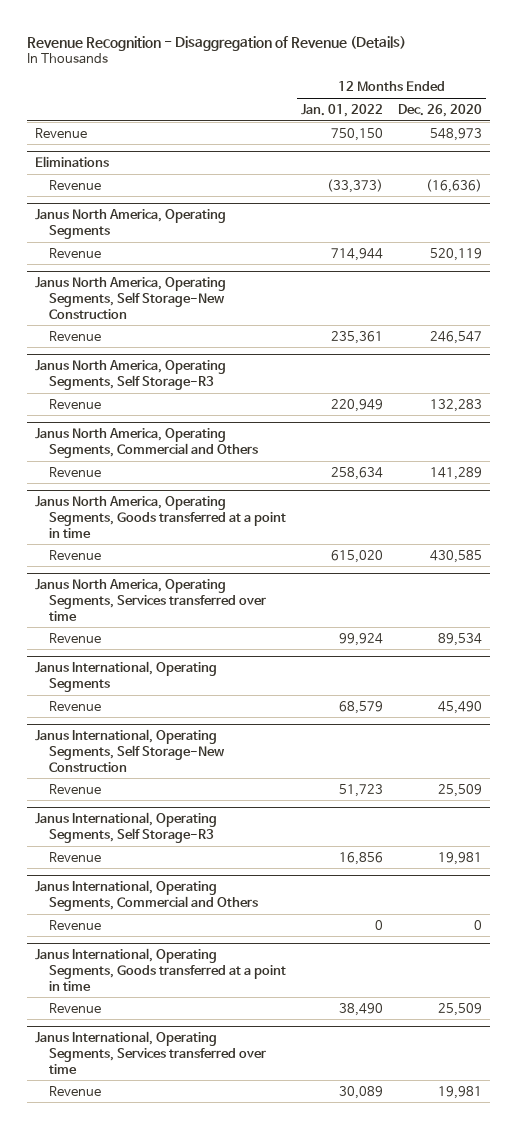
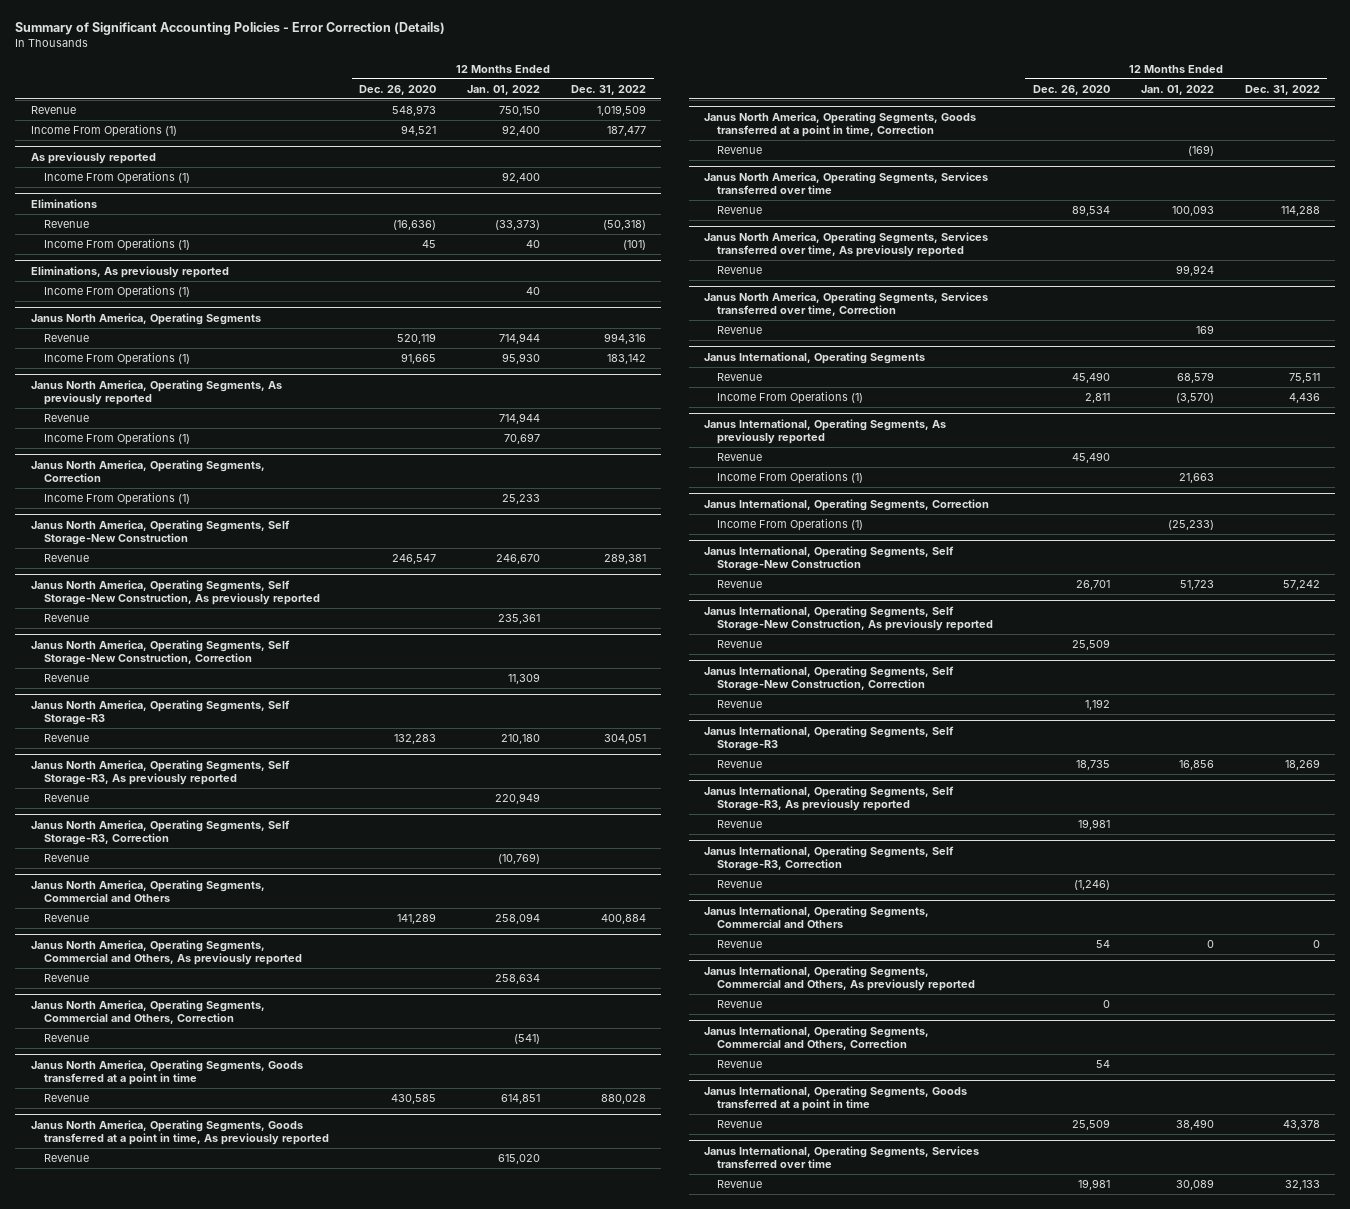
[27,35,407,51] Revenue Recognition - Disaggregation of Revenue (Details) -> [15,22,446,36] Summary of Significant Accounting Policies - Error Correction (Details)
none -> [570,84,646,95] Dec. 31, 2022
none -> [30,124,177,138] Income From Operations (1)
none -> [30,151,156,164] As previously reported
none -> [43,171,190,185] Income From Operations (1)
none -> [43,238,190,252] Income From Operations (1)
none -> [30,265,229,278] Eliminations, As previously reported
none -> [43,285,190,299] Income From Operations (1)
none -> [43,352,190,366] Income From Operations (1)
none -> [30,379,282,405] Janus North America, Operating Segments, As previously reported
none -> [43,414,89,423] Revenue
none -> [43,432,190,446] Income From Operations (1)
none -> [30,459,265,482] Janus North America, Operating Segments, Correction
none -> [43,492,190,506] Income From Operations (1)
[331,330,384,344] 235,361 -> [496,554,541,565] 246,670
none -> [30,579,320,605] Janus North America, Operating Segments, Self Storage-New Construction, As previously reported
none -> [43,614,89,623] Revenue
none -> [30,639,290,665] Janus North America, Operating Segments, Self Storage-New Construction, Correction
none -> [43,674,89,683] Revenue
[331,398,384,412] 220,949 -> [501,734,541,745] 210,180
none -> [30,759,290,785] Janus North America, Operating Segments, Self Storage-R3, As previously reported
none -> [43,794,89,803] Revenue
none -> [30,819,290,845] Janus North America, Operating Segments, Self Storage-R3, Correction
none -> [43,854,89,863] Revenue
[331,466,384,480] 258,634 -> [495,913,541,925] 258,094
none -> [30,939,302,965] Janus North America, Operating Segments, Commercial and Others, As previously reported
none -> [43,974,89,983] Revenue
none -> [30,999,265,1024] Janus North America, Operating Segments, Commercial and Others, Correction
none -> [43,1034,89,1043] Revenue
[331,549,384,563] 615,020 -> [501,1094,541,1105] 614,851
none -> [30,1119,329,1145] Janus North America, Operating Segments, Goods transferred at a point in time, As previously reported
none -> [43,1154,89,1163] Revenue
none -> [704,111,977,137] Janus North America, Operating Segments, Goods transferred at a point in time, Correction
none -> [717,146,763,155] Revenue
[339,632,384,646] 99,924 -> [1171,205,1214,217] 100,093
none -> [704,231,989,257] Janus North America, Operating Segments, Services transferred over time, As previously reported
none -> [717,266,763,275] Revenue
none -> [704,291,989,316] Janus North America, Operating Segments, Services transferred over time, Correction
none -> [717,326,763,335] Revenue
none -> [717,391,864,405] Income From Operations (1)
none -> [704,418,947,444] Janus International, Operating Segments, As previously reported
none -> [717,453,763,462] Revenue
none -> [717,471,864,485] Income From Operations (1)
none -> [704,498,990,511] Janus International, Operating Segments, Correction
none -> [717,518,864,532] Income From Operations (1)
[438,783,483,797] 25,509 -> [1076,580,1111,591] 26,701
none -> [704,605,994,631] Janus International, Operating Segments, Self Storage-New Construction, As previously reported
none -> [717,640,763,649] Revenue
none -> [704,665,955,691] Janus International, Operating Segments, Self Storage-New Construction, Correction
none -> [717,700,763,709] Revenue
[438,851,483,865] 19,981 -> [1076,760,1111,771] 18,735
none -> [704,785,955,811] Janus International, Operating Segments, Self Storage-R3, As previously reported
none -> [717,820,763,829] Revenue
none -> [704,845,955,871] Janus International, Operating Segments, Self Storage-R3, Correction
none -> [717,880,763,889] Revenue
[474,919,483,930] 0 -> [1096,940,1111,949] 54
none -> [704,965,976,991] Janus International, Operating Segments, Commercial and Others, As previously reported
none -> [717,1000,763,1009] Revenue
none -> [704,1025,930,1050] Janus International, Operating Segments, Commercial and Others, Correction
none -> [717,1060,763,1069] Revenue

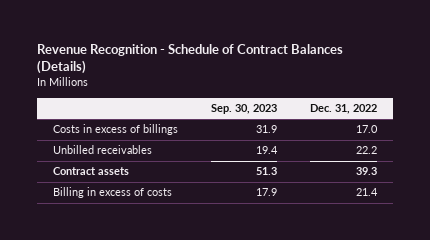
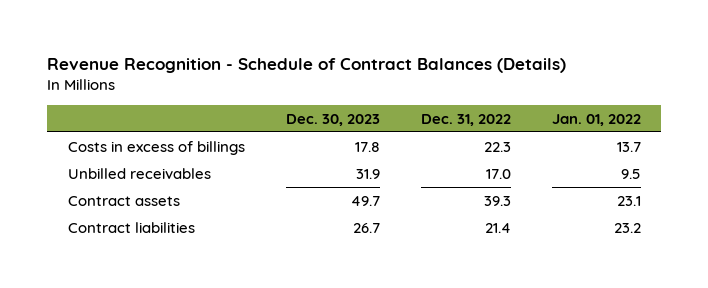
[210,103,277,114] Sep. 30, 2023 -> none
none -> [285,113,380,126] Dec. 30, 2023
none -> [551,113,641,126] Jan. 01, 2022
[355,125,378,134] 17.0 -> [483,141,511,152] 22.3
[355,146,377,155] 22.2 -> [485,168,511,179] 17.0
[53,187,173,199] Billing in excess of costs -> [67,221,195,233] Contract liabilities

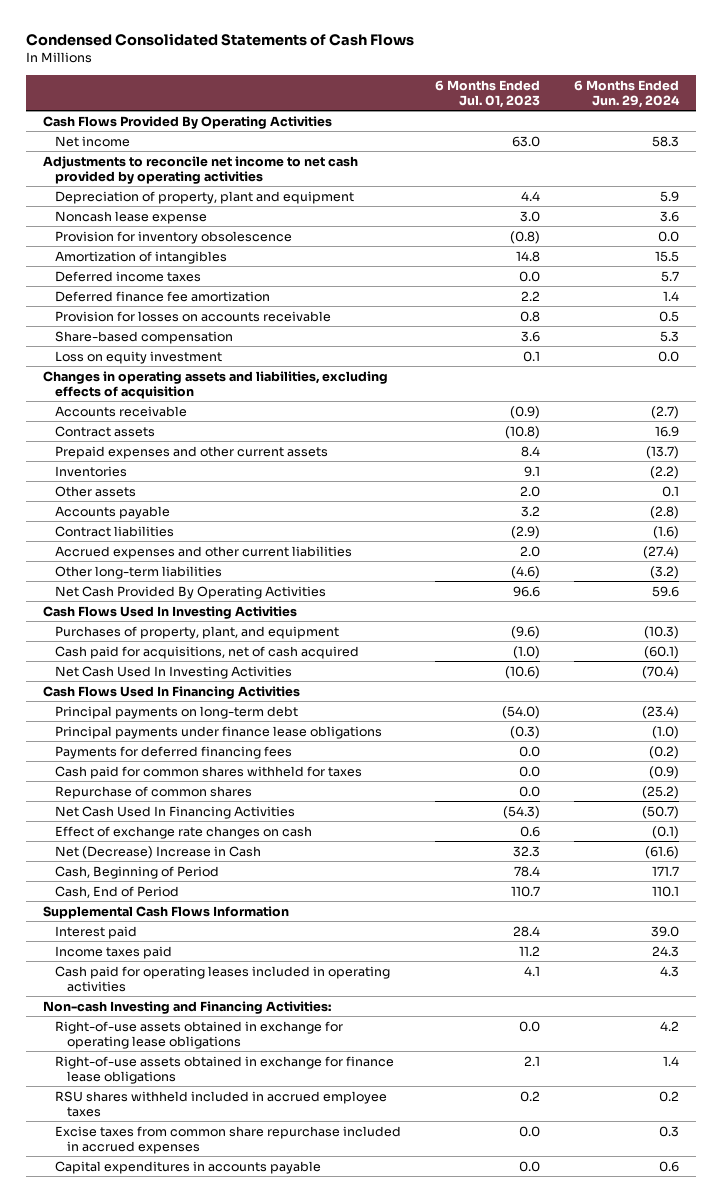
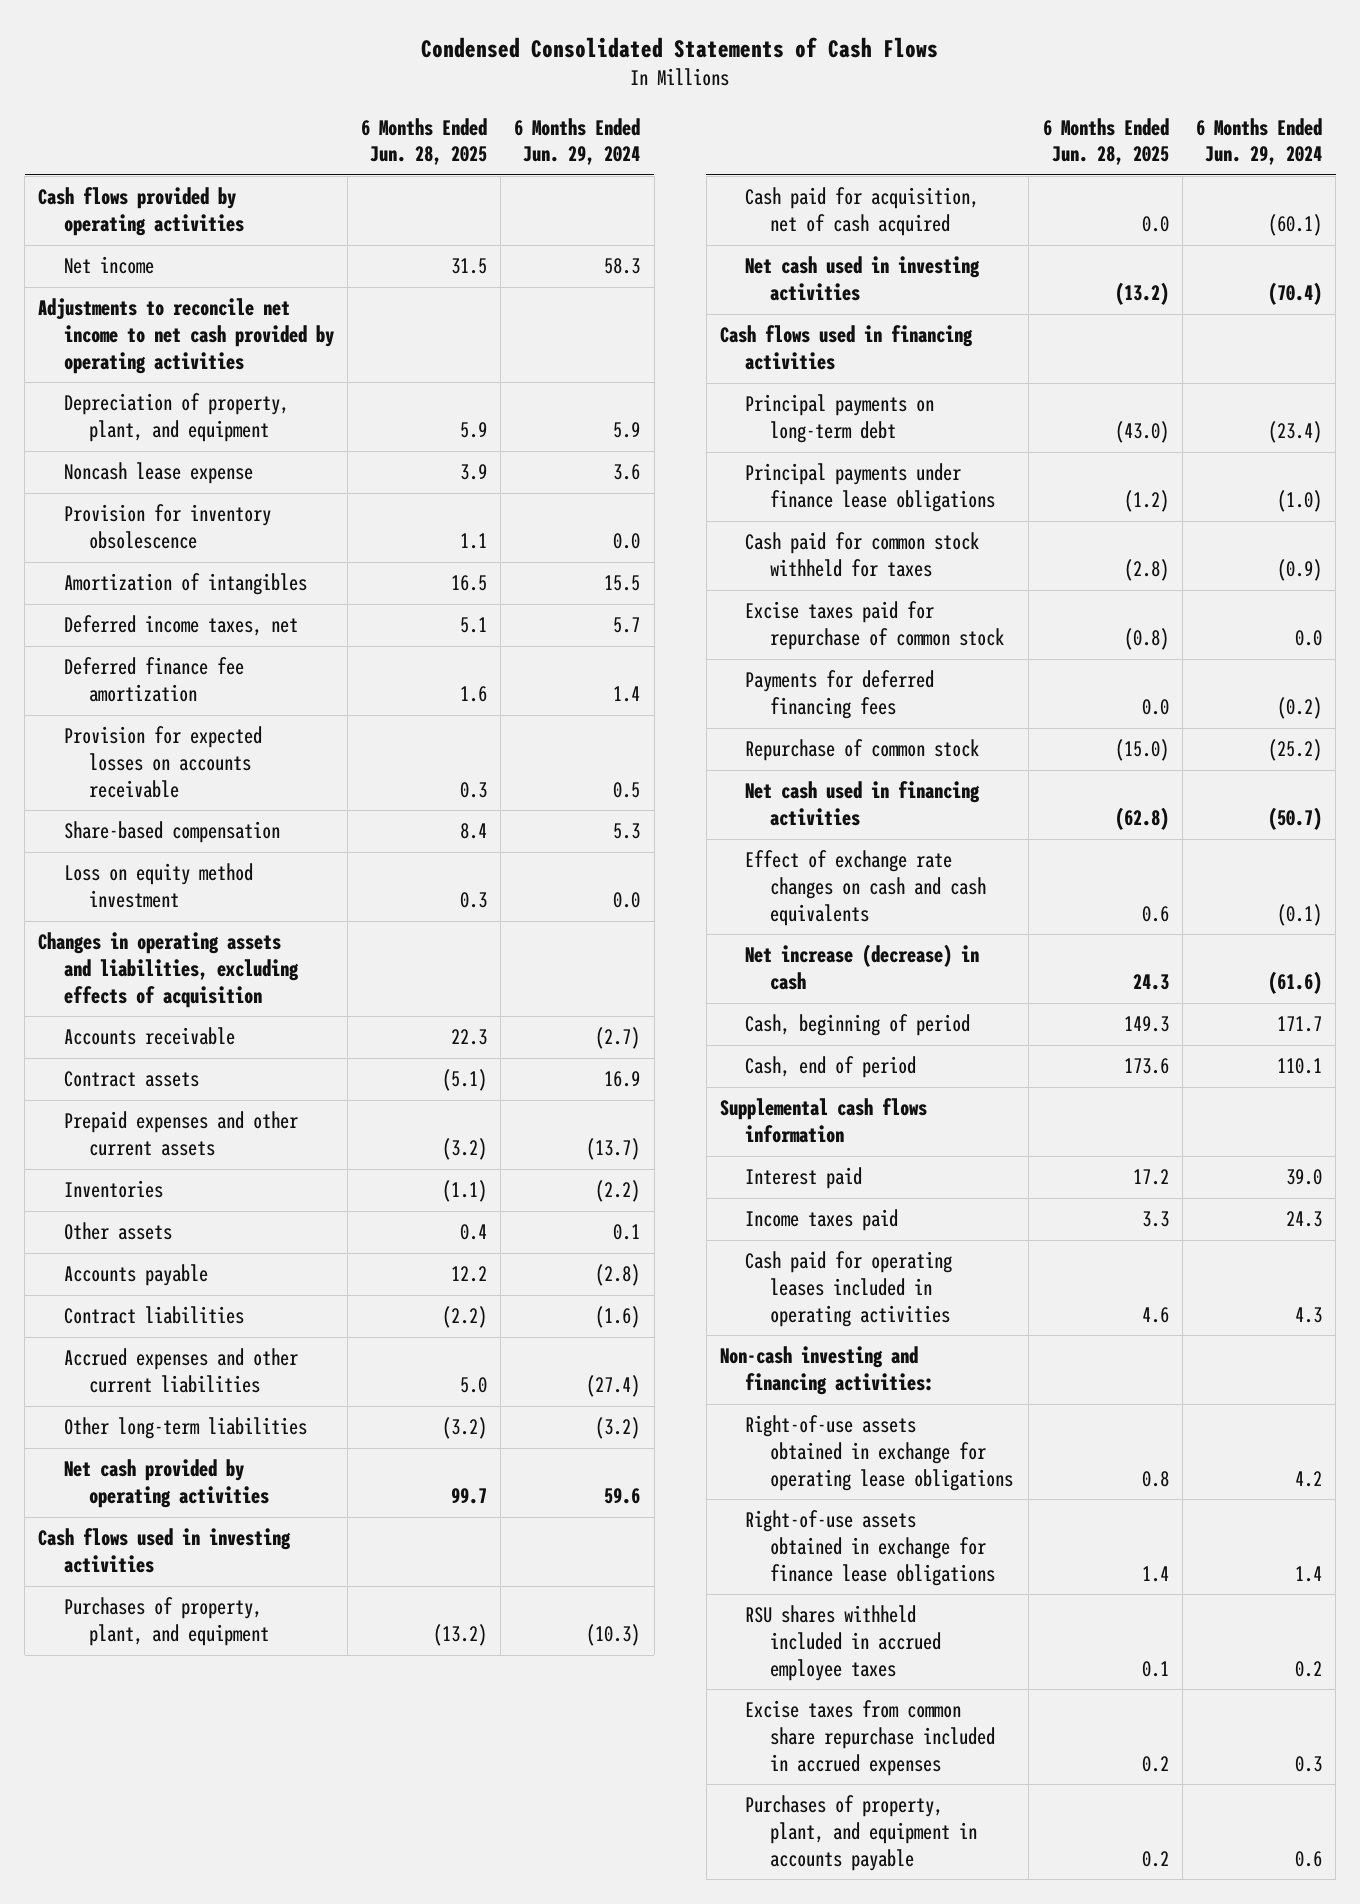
[434,79,540,108] 6 Months Ended Jul. 01, 2023 -> none
none -> [360,117,487,166] 6 Months Ended Jun. 28, 2025
[42,115,332,129] Cash Flows Provided By Operating Activities -> [38,187,244,237] Cash flows provided by operating activities
[54,190,354,204] Depreciation of property, plant and equipment -> [63,393,289,443] Depreciation of property, plant, and equipment
[54,270,201,282] Deferred income taxes -> [63,615,298,637] Deferred income taxes, net
[54,310,331,322] Provision for losses on accounts receivable -> [63,726,262,798] Provision for expected losses on accounts receivable
[54,350,222,364] Loss on equity investment -> [63,863,253,909] Loss on equity method investment
[54,585,326,599] Net Cash Provided By Operating Activities -> [63,1459,269,1509] Net cash provided by operating activities
[42,605,297,619] Cash Flows Used In Investing Activities -> [38,1528,292,1574] Cash flows used in investing activities
[54,645,359,659] Cash paid for acquisitions, net of cash acquired -> [745,187,980,237] Cash paid for acquisition, net of cash acquired
[54,665,292,679] Net Cash Used In Investing Activities -> [745,256,981,302] Net cash used in investing activities
[42,685,300,699] Cash Flows Used In Financing Activities -> [719,325,973,371] Cash flows used in financing activities
none -> [745,532,980,578] Cash paid for common stock withheld for taxes
none -> [745,601,1005,651] Excise taxes paid for repurchase of common stock
[54,765,362,779] Cash paid for common shares withheld for taxes -> none
[54,785,252,799] Repurchase of common shares -> [745,739,980,762] Repurchase of common stock
[54,805,295,819] Net Cash Used In Financing Activities -> [745,781,981,827] Net cash used in financing activities
[54,825,312,839] Effect of exchange rate changes on cash -> [745,850,987,926] Effect of exchange rate changes on cash and cash equivalents
[54,845,261,859] Net (Decrease) Increase in Cash -> [745,944,980,991] Net increase (decrease) in cash
[54,865,219,879] Cash, Beginning of Period -> [745,1014,971,1037] Cash, beginning of period
[54,885,179,898] Cash, End of Period -> [745,1056,917,1079] Cash, end of period
[42,905,289,919] Supplemental Cash Flows Information -> [719,1098,927,1144] Supplemental cash flows information
[42,1000,331,1014] Non-cash Investing and Financing Activities: -> [719,1346,935,1396] Non-cash investing and financing activities:
[54,1160,321,1174] Capital expenditures in accounts payable -> [745,1795,978,1871] Purchases of property, plant, and equipment in accounts payable

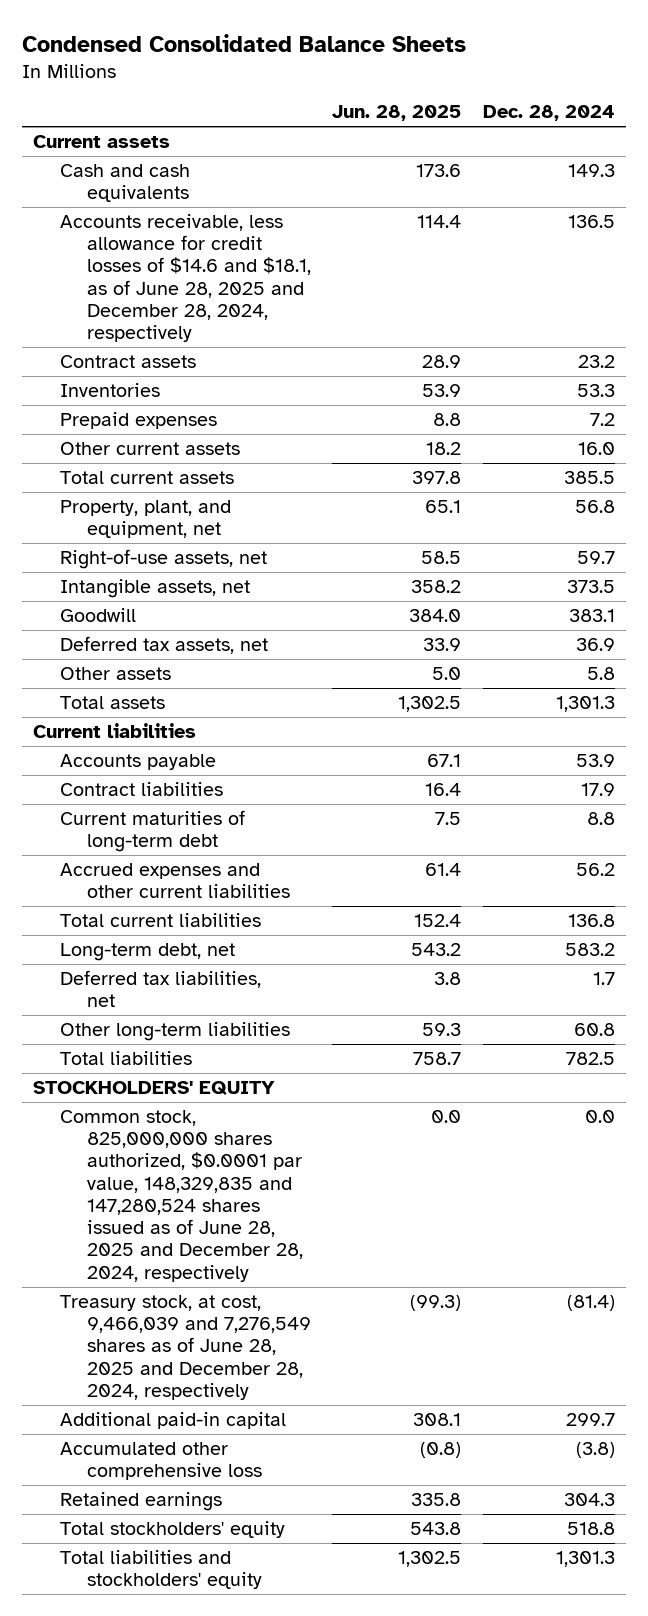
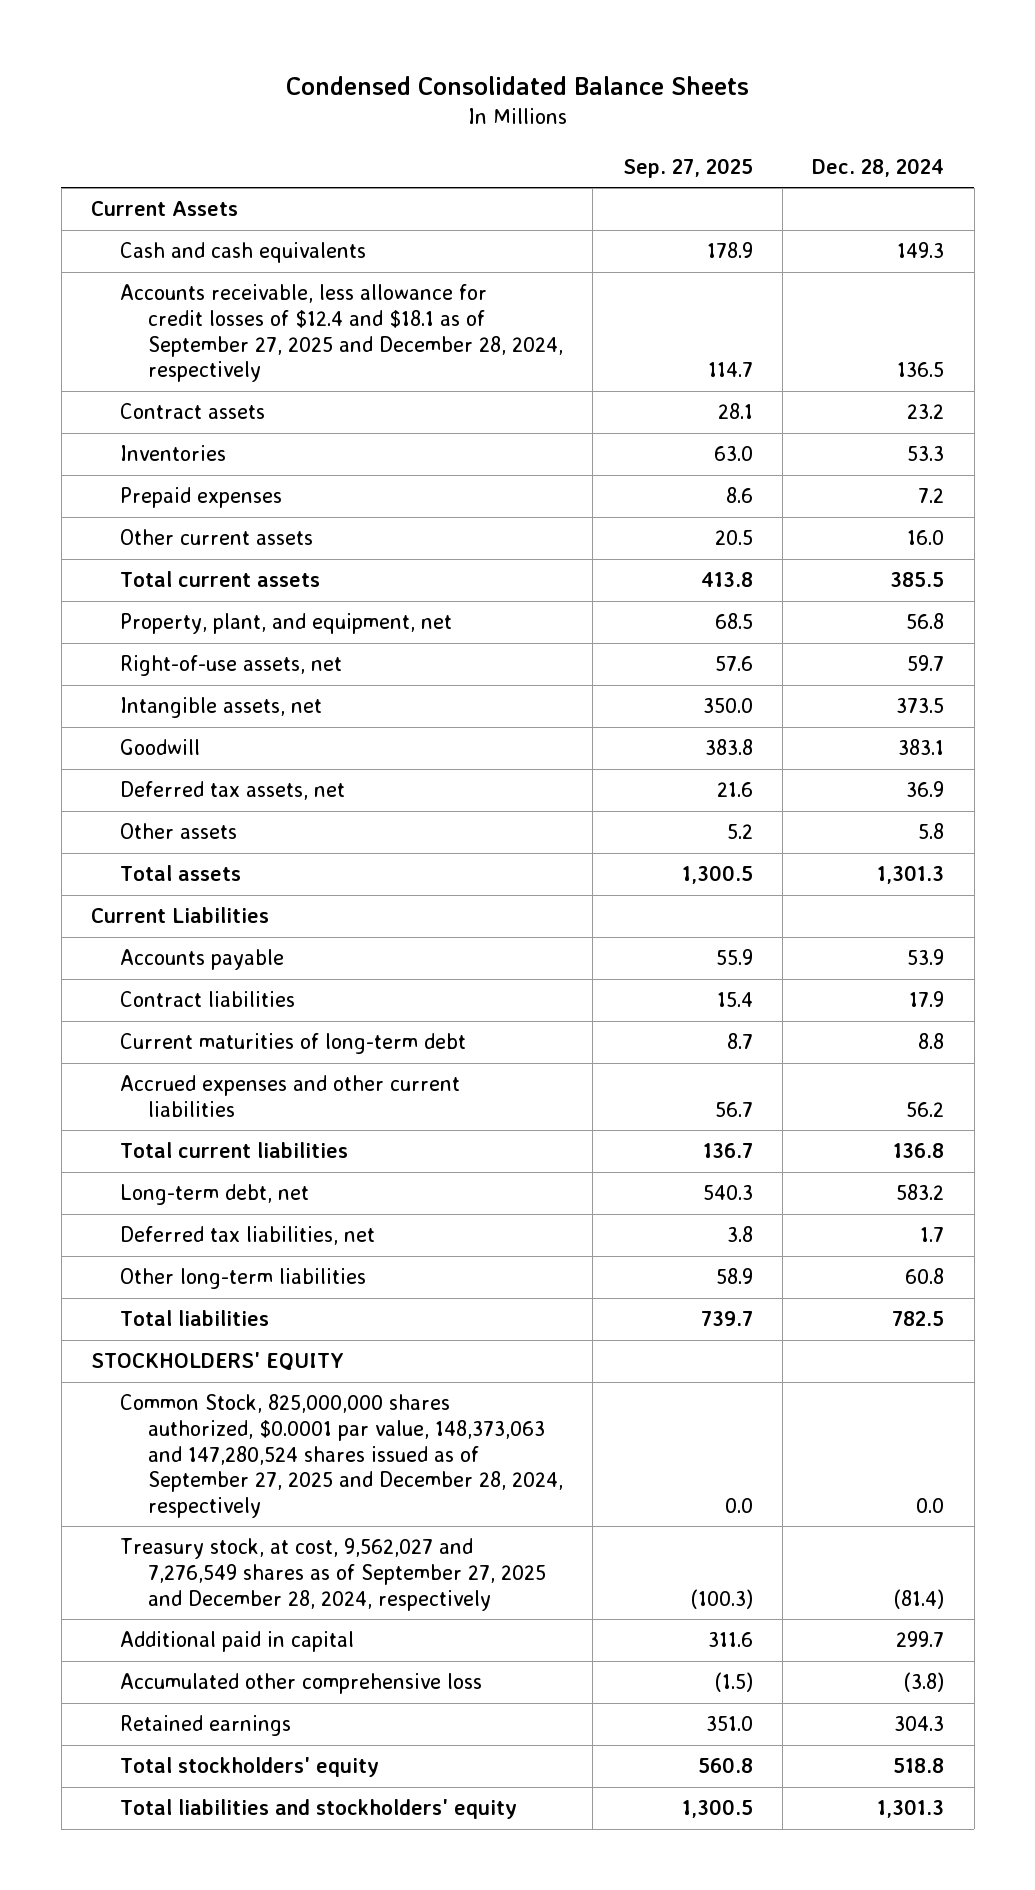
[332,105,462,122] Jun. 28, 2025 -> none
none -> [622,157,753,178] Sep. 27, 2025
[32,134,170,148] Current assets -> [91,201,239,217] Current Assets
[59,213,311,343] Accounts receivable, less allowance for credit losses of $14.6 and $18.1, as of June 28, 2025 and December 28, 2024, respectively -> [119,284,563,383] Accounts receivable, less allowance for credit losses of $12.4 and $18.1 as of September 27, 2025 and December 28, 2024, respectively
[32,722,196,738] Current liabilities -> [91,907,270,924] Current Liabilities
[59,1109,303,1282] Common stock, 825,000,000 shares authorized, $0.0001 par value, 148,329,835 and 147,280,524 shares issued as of June 28, 2025 and December 28, 2024, respectively -> [119,1394,563,1518] Common Stock, 825,000,000 shares authorized, $0.0001 par value, 148,373,063 and 147,280,524 shares issued as of September 27, 2025 and December 28, 2024, respectively
[59,1294,311,1400] Treasury stock, at cost, 9,466,039 and 7,276,549 shares as of June 28, 2025 and December 28, 2024, respectively -> [119,1538,546,1611] Treasury stock, at cost, 9,562,027 and 7,276,549 shares as of September 27, 2025 and December 28, 2024, respectively
[59,1411,286,1429] Additional paid-in capital -> [119,1631,354,1653] Additional paid in capital

